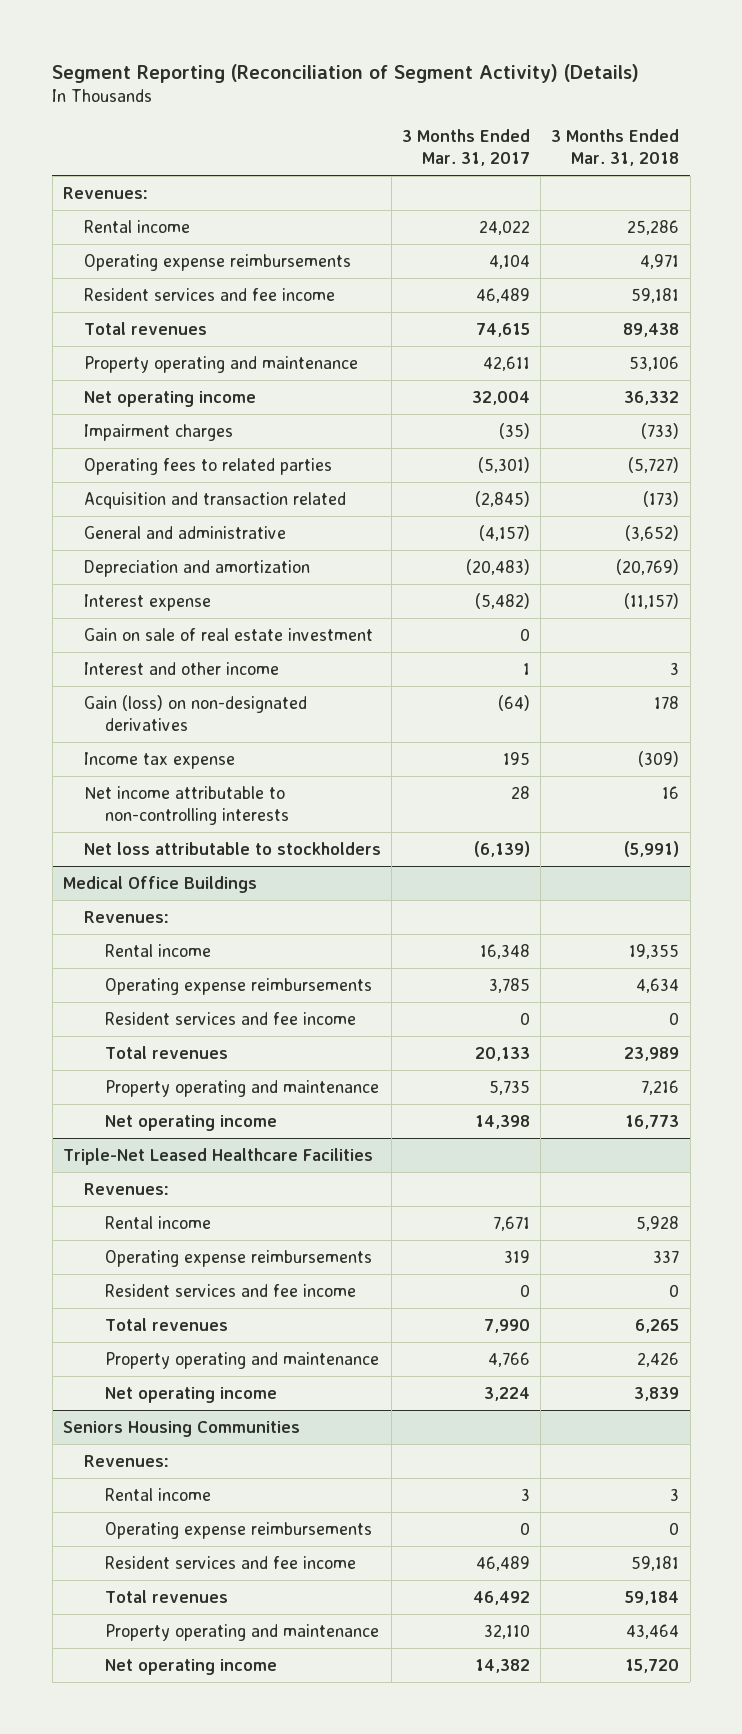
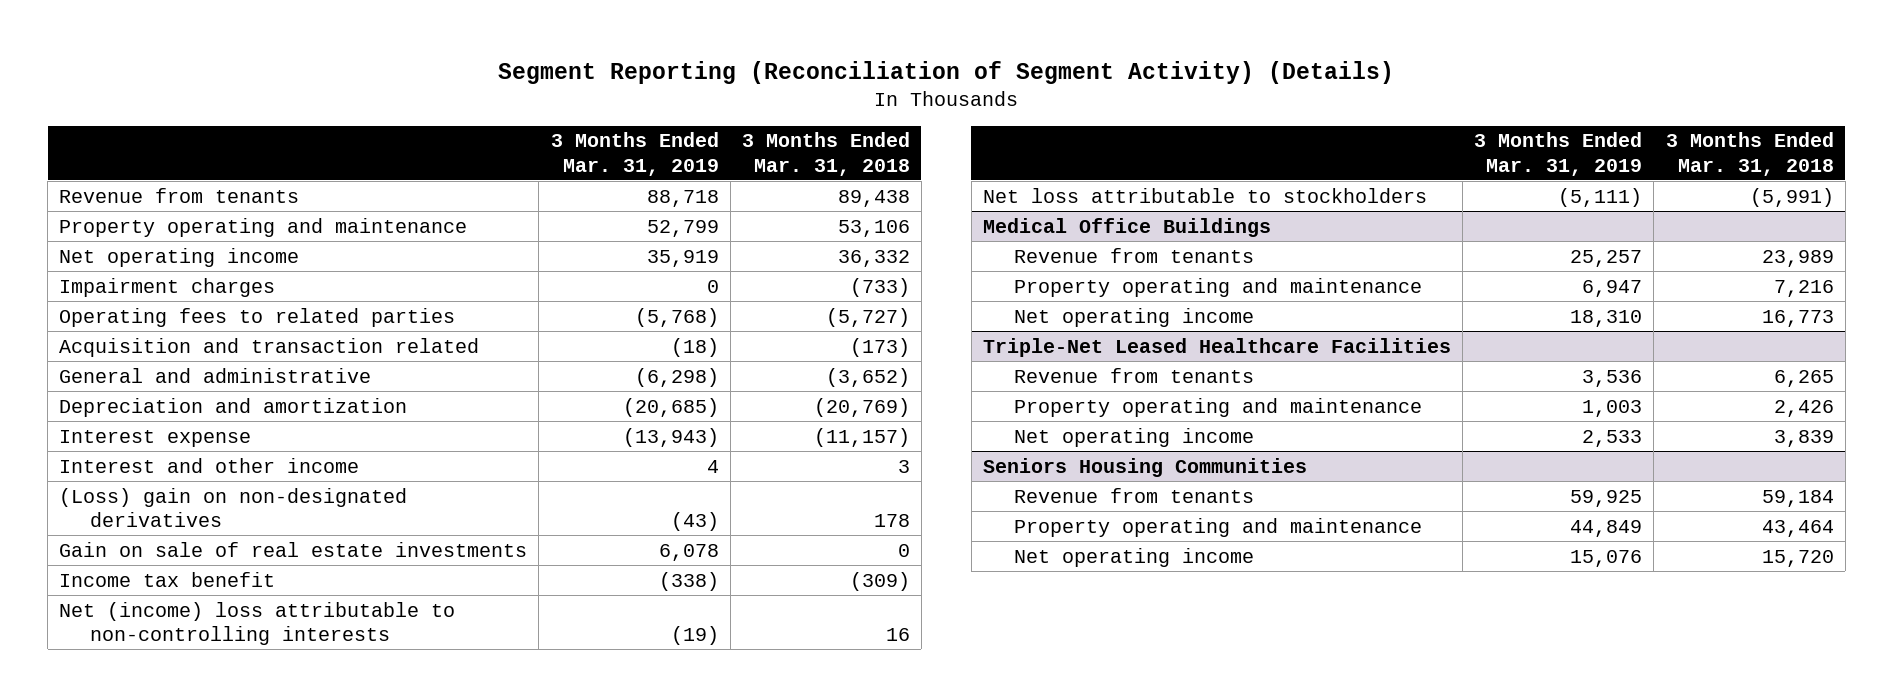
[402,129,531,167] 3 Months Ended Mar. 31, 2017 -> none
none -> [550,132,719,176] 3 Months Ended Mar. 31, 2019
[62,186,148,199] Revenues: -> none
[83,219,190,233] Rental income -> none
[83,253,351,271] Operating expense reimbursements -> none
[83,287,335,301] Resident services and fee income -> none
[83,321,207,335] Total revenues -> [59,187,300,203] Revenue from tenants
[83,627,373,641] Gain on sale of real estate investment -> none
[83,694,307,731] Gain (loss) on non-designated derivatives -> [59,487,408,527] (Loss) gain on non-designated derivatives
none -> [59,541,528,557] Gain on sale of real estate investments
[83,751,235,769] Income tax expense -> [59,571,276,587] Income tax benefit
[83,785,289,825] Net income attributable to non-controlling interests -> [59,601,456,645] Net (income) loss attributable to non-controlling interests
[83,910,169,923] Revenues: -> none
[104,943,211,957] Rental income -> none
[104,977,372,995] Operating expense reimbursements -> none
[104,1011,356,1025] Resident services and fee income -> none
[104,1045,228,1059] Total revenues -> [1013,247,1254,263] Revenue from tenants
[83,1182,169,1195] Revenues: -> none
[104,1215,211,1229] Rental income -> none
[104,1249,372,1267] Operating expense reimbursements -> none
[104,1283,356,1297] Resident services and fee income -> none
[104,1317,228,1331] Total revenues -> [1013,367,1254,383] Revenue from tenants
[83,1454,169,1467] Revenues: -> none
[104,1487,211,1501] Rental income -> none
[104,1521,372,1539] Operating expense reimbursements -> none
[104,1555,356,1569] Resident services and fee income -> none
[104,1589,228,1603] Total revenues -> [1013,487,1254,503] Revenue from tenants

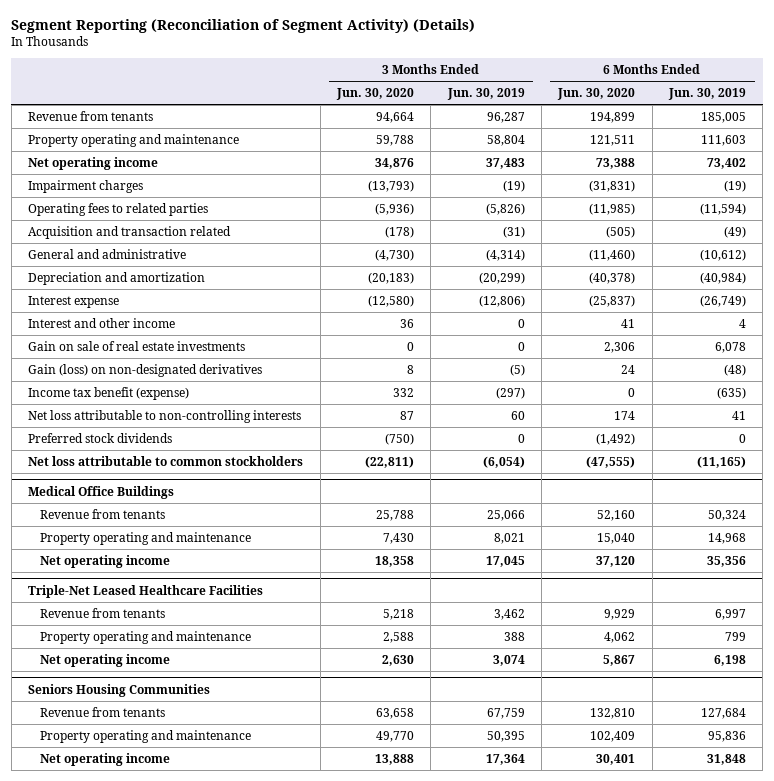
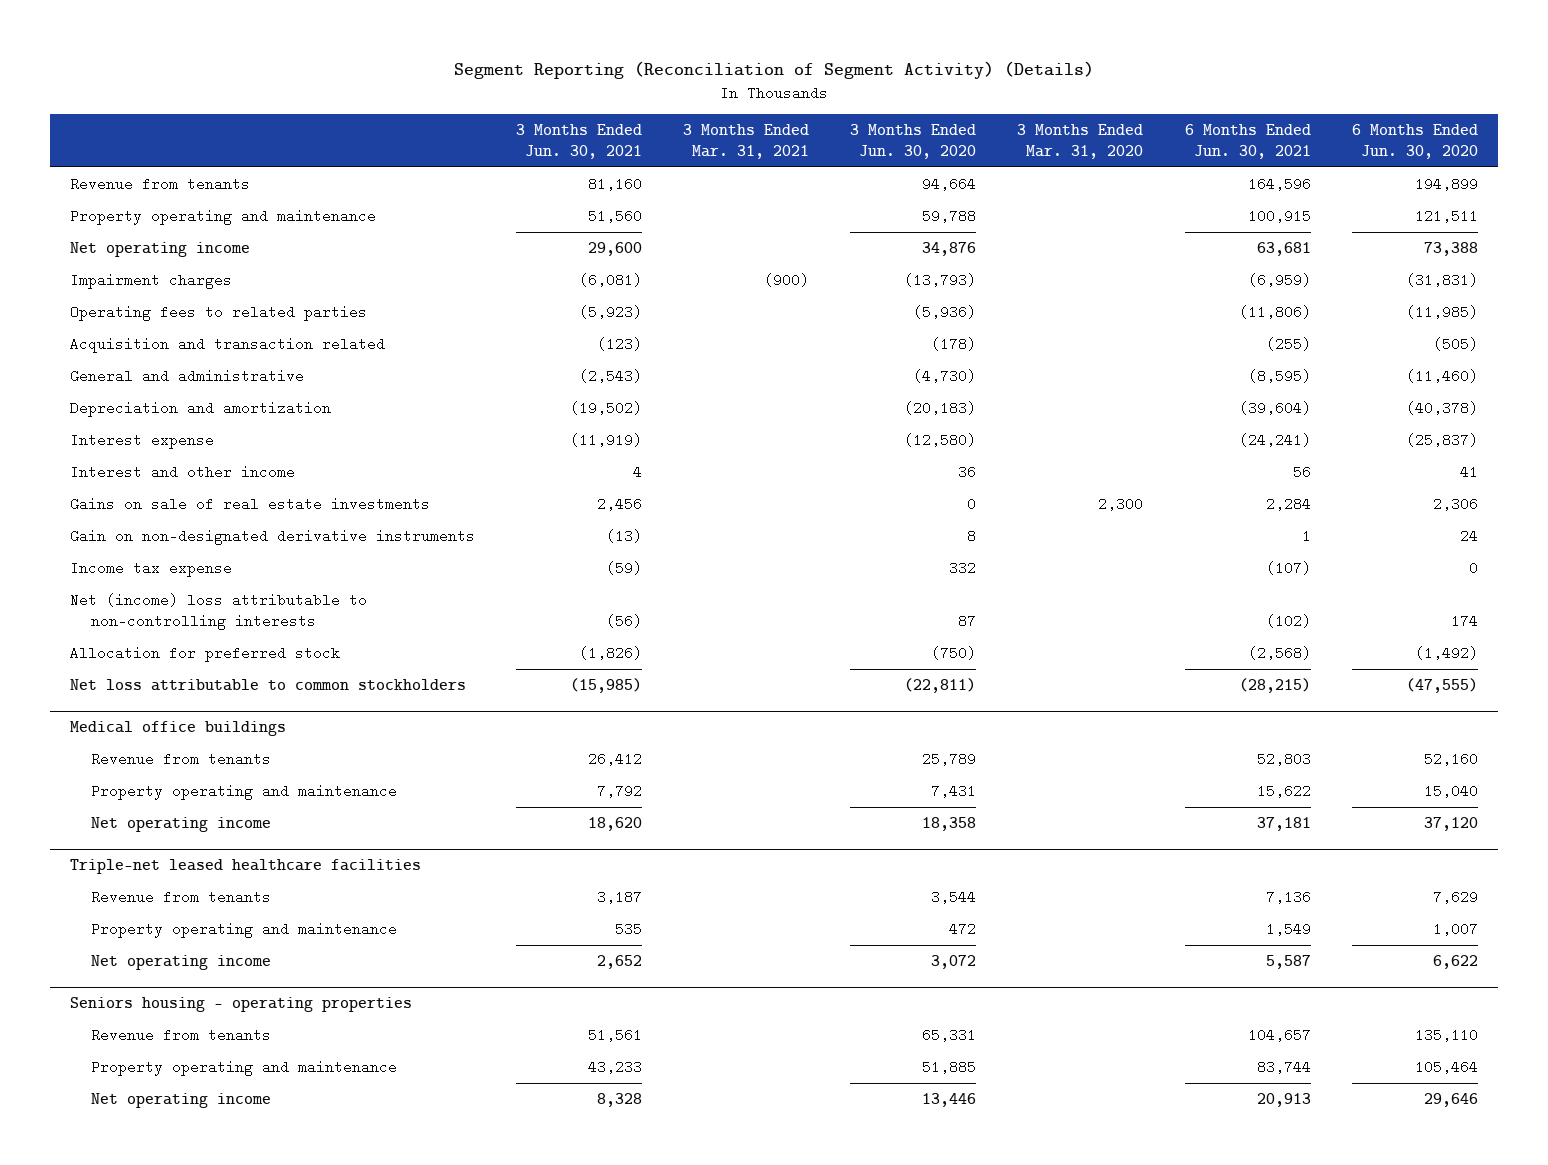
[446,88,525,101] Jun. 30, 2019 -> none
[668,88,747,101] Jun. 30, 2019 -> none
none -> [516,124,643,159] 3 Months Ended Jun. 30, 2021
none -> [683,124,810,159] 3 Months Ended Mar. 31, 2021
none -> [1017,124,1144,159] 3 Months Ended Mar. 31, 2020
none -> [1184,124,1311,159] 6 Months Ended Jun. 30, 2021
[28,340,246,351] Gain on sale of real estate investments -> [70,497,431,512] Gains on sale of real estate investments
[28,363,263,377] Gain (loss) on non-designated derivatives -> [70,529,476,546] Gain on non-designated derivative instruments
[28,386,190,400] Income tax benefit (expense) -> [70,561,233,578] Income tax expense
[28,409,302,423] Net loss attributable to non-controlling interests -> [70,593,368,630] Net (income) loss attributable to non-controlling interests
[28,432,173,443] Preferred stock dividends -> [70,646,341,663] Allocation for preferred stock
[28,485,175,499] Medical Office Buildings -> [70,721,287,737] Medical office buildings
[375,509,414,521] 25,788 -> [922,752,977,767] 25,789
[382,532,414,544] 7,430 -> [931,784,977,799] 7,431
[28,584,264,598] Triple-Net Leased Healthcare Facilities -> [70,859,422,875] Triple-net leased healthcare facilities
[382,608,414,620] 5,218 -> [931,890,977,905] 3,544
[604,608,636,620] 9,929 -> [1432,890,1478,905] 7,629
[382,631,414,643] 2,588 -> [949,922,977,937] 472
[604,631,636,643] 4,062 -> [1432,922,1478,937] 1,007
[381,654,414,666] 2,630 -> [931,955,977,970] 3,072
[603,654,636,666] 5,867 -> [1432,955,1478,970] 6,622
[28,683,211,697] Seniors Housing Communities -> [70,997,413,1013] Seniors housing - operating properties
[375,707,414,719] 63,658 -> [922,1028,977,1043] 65,331
[590,707,636,719] 132,810 -> [1414,1028,1478,1043] 135,110
[375,730,414,742] 49,770 -> [922,1060,977,1075] 51,885
[590,730,636,742] 102,409 -> [1414,1060,1478,1075] 105,464
[374,753,414,765] 13,888 -> [922,1093,977,1108] 13,446
[596,753,636,765] 30,401 -> [1423,1093,1478,1108] 29,646

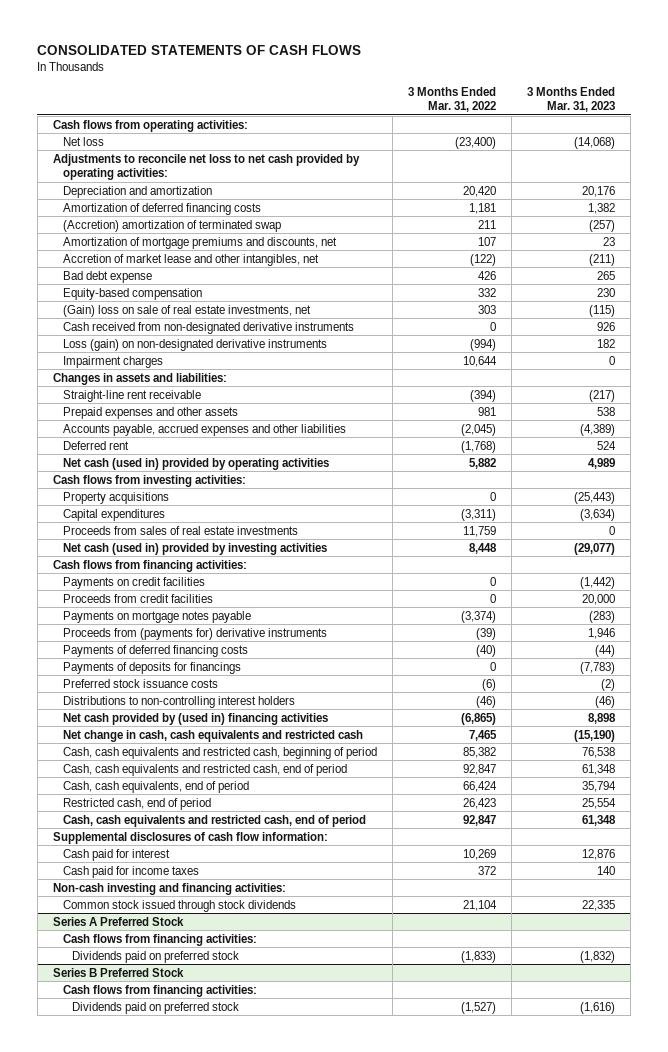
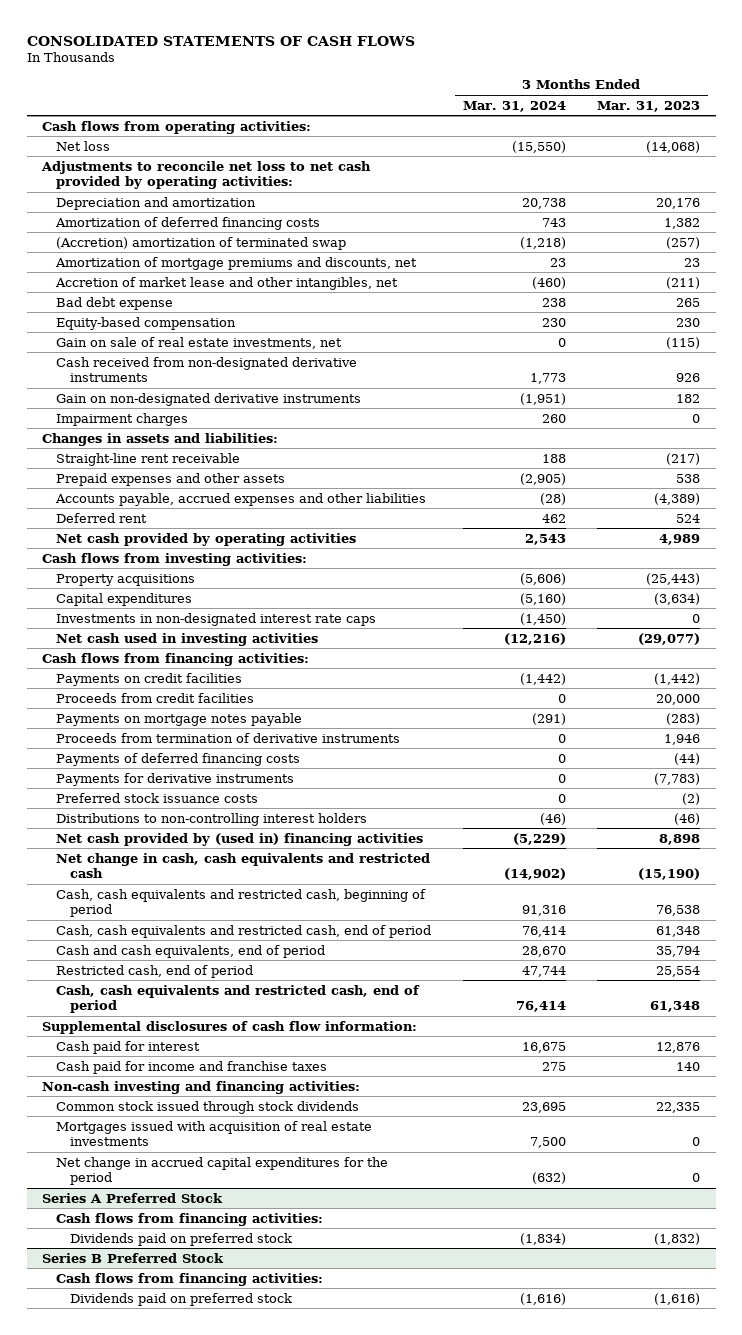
[407,86,496,112] 3 Months Ended Mar. 31, 2022 -> none
none -> [462,100,566,112] Mar. 31, 2024
[62,304,311,317] (Gain) loss on sale of real estate investments, net -> [56,336,343,349] Gain on sale of real estate investments, net
[62,338,327,351] Loss (gain) on non-designated derivative instruments -> [56,392,362,406] Gain on non-designated derivative instruments
[62,457,329,470] Net cash (used in) provided by operating activities -> [56,532,357,546] Net cash provided by operating activities
[62,525,298,535] Proceeds from sales of real estate investments -> none
none -> [56,612,377,626] Investments in non-designated interest rate caps
[62,542,327,555] Net cash (used in) provided by investing activities -> [56,632,319,646] Net cash used in investing activities
[62,627,327,640] Proceeds from (payments for) derivative instruments -> [56,732,401,743] Proceeds from termination of derivative instruments
[62,661,241,674] Payments of deposits for financings -> [56,772,295,786] Payments for derivative instruments
[62,780,249,793] Cash, cash equivalents, end of period -> [56,944,326,958] Cash and cash equivalents, end of period
[62,865,199,878] Cash paid for income taxes -> [56,1060,328,1074] Cash paid for income and franchise taxes
none -> [56,1120,373,1147] Mortgages issued with acquisition of real estate investments
none -> [56,1156,389,1186] Net change in accrued capital expenditures for the period

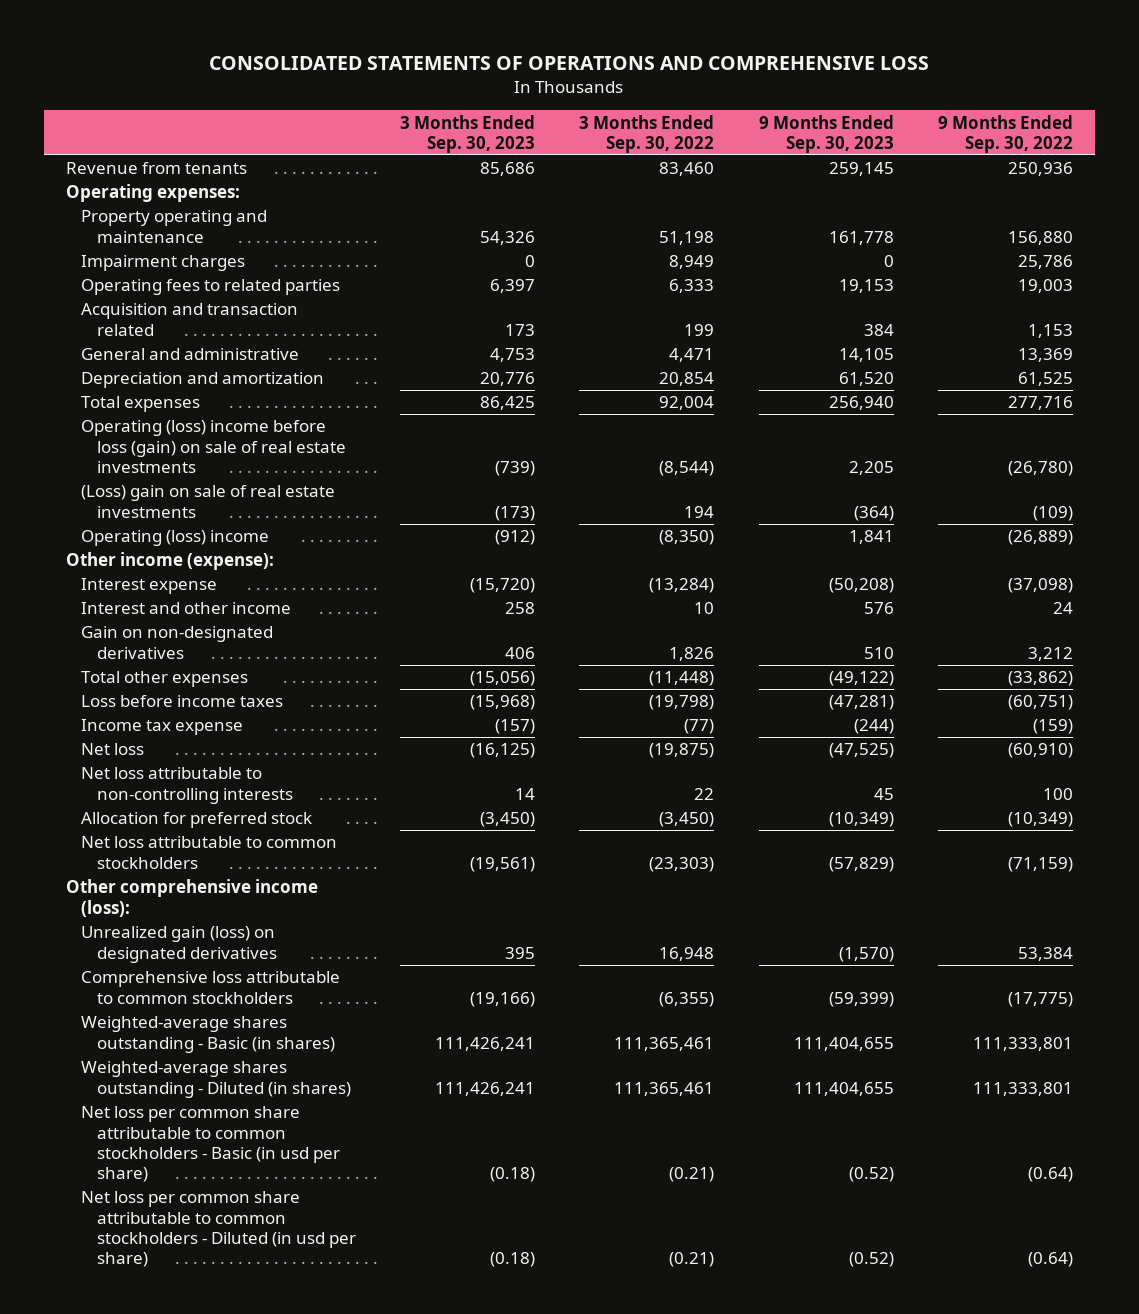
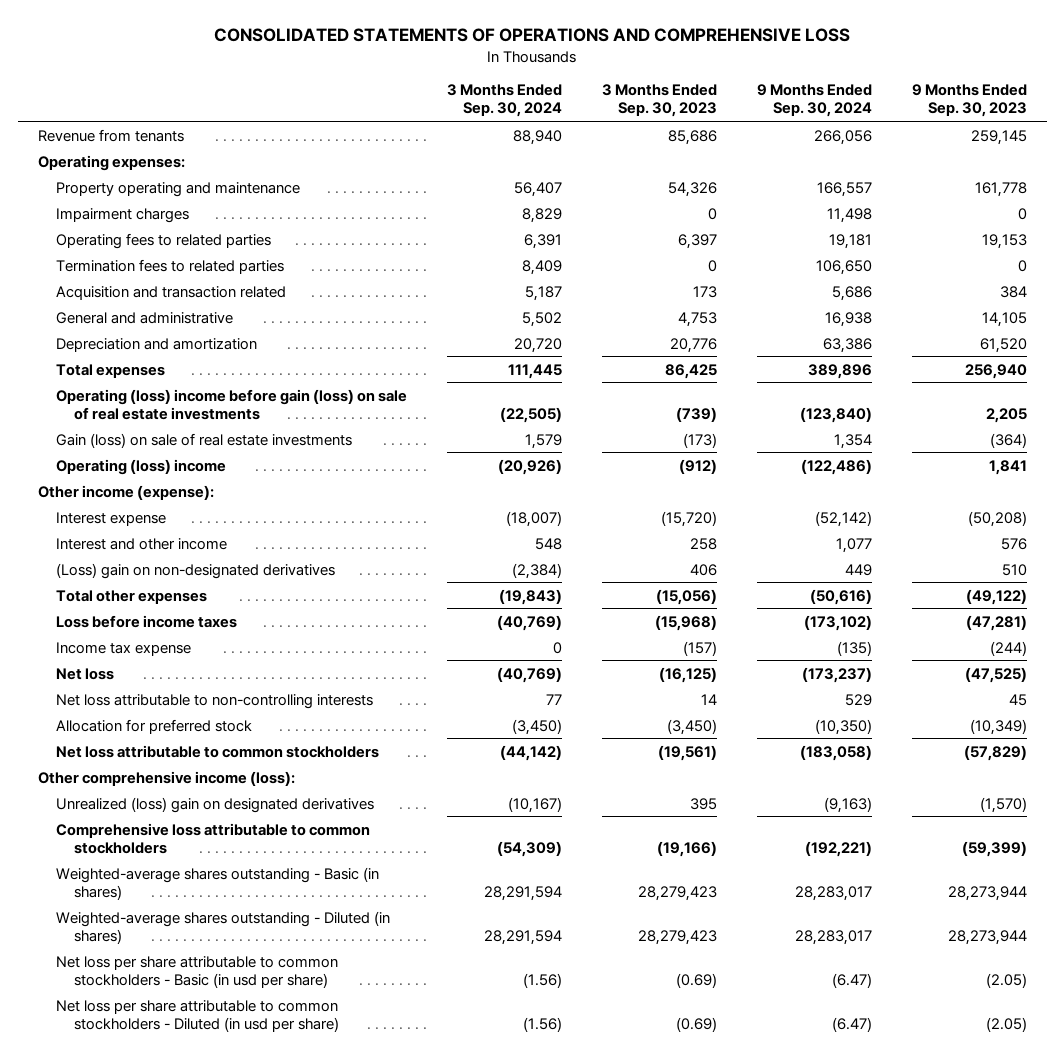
[579,114,715,153] 3 Months Ended Sep. 30, 2022 -> none
[937,114,1073,153] 9 Months Ended Sep. 30, 2022 -> none
none -> [446,84,562,118] 3 Months Ended Sep. 30, 2024
none -> [756,84,872,118] 9 Months Ended Sep. 30, 2024
none -> [56,258,285,274] Termination fees to related parties
[81,420,346,473] Operating (loss) income before loss (gain) on sale of real estate investments -> [56,388,408,420] Operating (loss) income before gain (loss) on sale of real estate investments
[81,485,336,518] (Loss) gain on sale of real estate investments -> [56,432,353,448] Gain (loss) on sale of real estate investments
[81,626,274,659] Gain on non-designated derivatives -> [56,562,336,579] (Loss) gain on non-designated derivatives
[81,926,277,963] Unrealized gain (loss) on designated derivatives -> [56,796,375,813] Unrealized (loss) gain on designated derivatives
[435,1036,536,1051] 111,426,241 -> [637,885,717,901] 28,279,423
[793,1036,894,1051] 111,404,655 -> [947,885,1027,901] 28,273,944
[435,1081,536,1096] 111,426,241 -> [637,929,717,945] 28,279,423
[793,1081,894,1096] 111,404,655 -> [947,929,1027,945] 28,273,944
[81,1106,340,1183] Net loss per common share attributable to common stockholders - Basic (in usd per share) -> [56,955,339,988] Net loss per share attributable to common stockholders - Basic (in usd per share)
[490,1167,536,1183] (0.18) -> [675,972,717,988] (0.69)
[848,1167,894,1183] (0.52) -> [985,972,1027,988] (2.05)
[81,1191,356,1268] Net loss per common share attributable to common stockholders - Diluted (in usd per share) -> [56,999,340,1032] Net loss per share attributable to common stockholders - Diluted (in usd per share)
[490,1252,536,1268] (0.18) -> [675,1016,717,1032] (0.69)
[848,1252,894,1268] (0.52) -> [985,1016,1027,1032] (2.05)

